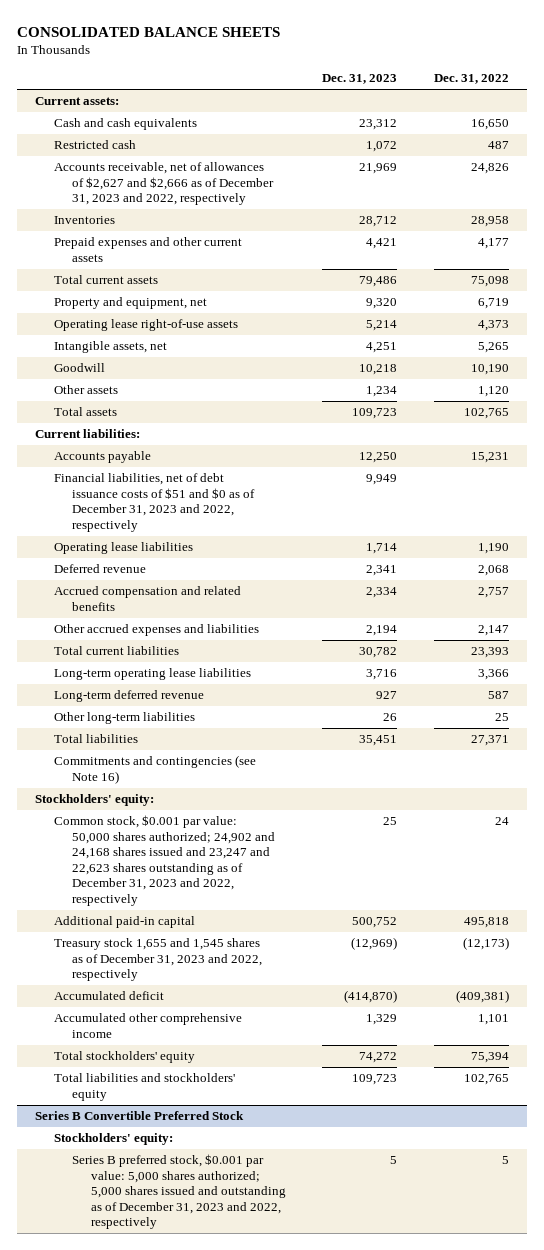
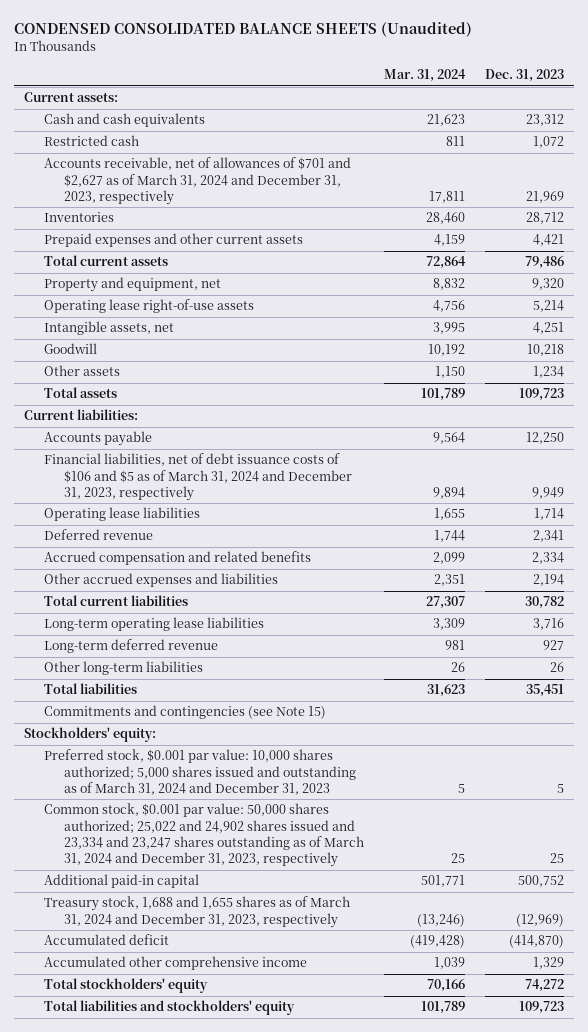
[16,26,280,37] CONSOLIDATED BALANCE SHEETS -> [14,22,473,38] CONDENSED CONSOLIDATED BALANCE SHEETS (Unaudited)
[433,74,509,85] Dec. 31, 2022 -> none
none -> [384,69,467,83] Mar. 31, 2024
[53,162,275,206] Accounts receivable, net of allowances of $2,627 and $2,666 as of December 31, 2023 and 2022, respectively -> [44,157,352,206] Accounts receivable, net of allowances of $701 and $2,627 as of March 31, 2024 and December 31, 2023, respectively
[53,473,256,532] Financial liabilities, net of debt issuance costs of $51 and $0 as of December 31, 2023 and 2022, respectively -> [44,453,353,502] Financial liabilities, net of debt issuance costs of $106 and $5 as of March 31, 2024 and December 31, 2023, respectively
[53,755,256,784] Commitments and contingencies (see Note 16) -> [44,705,327,720] Commitments and contingencies (see Note 15)
none -> [44,749,357,796] Preferred stock, $0.001 par value: 10,000 shares authorized; 5,000 shares issued and outstanding as of March 31, 2024 and December 31, 2023
[53,815,276,906] Common stock, $0.001 par value: 50,000 shares authorized; 24,902 and 24,168 shares issued and 23,247 and 22,623 shares outstanding as of December 31, 2023 and 2022, respectively -> [44,803,365,868] Common stock, $0.001 par value: 50,000 shares authorized; 25,022 and 24,902 shares issued and 23,334 and 23,247 shares outstanding as of March 31, 2024 and December 31, 2023, respectively
[53,938,263,982] Treasury stock 1,655 and 1,545 shares as of December 31, 2023 and 2022, respectively -> [44,896,351,928] Treasury stock, 1,688 and 1,655 shares as of March 31, 2024 and December 31, 2023, respectively
[35,1111,245,1121] Series B Convertible Preferred Stock -> none
[53,1133,173,1146] Stockholders' equity: -> none
[72,1154,286,1230] Series B preferred stock, $0.001 par value: 5,000 shares authorized; 5,000 shares issued and outstanding as of December 31, 2023 and 2022, respectively -> none

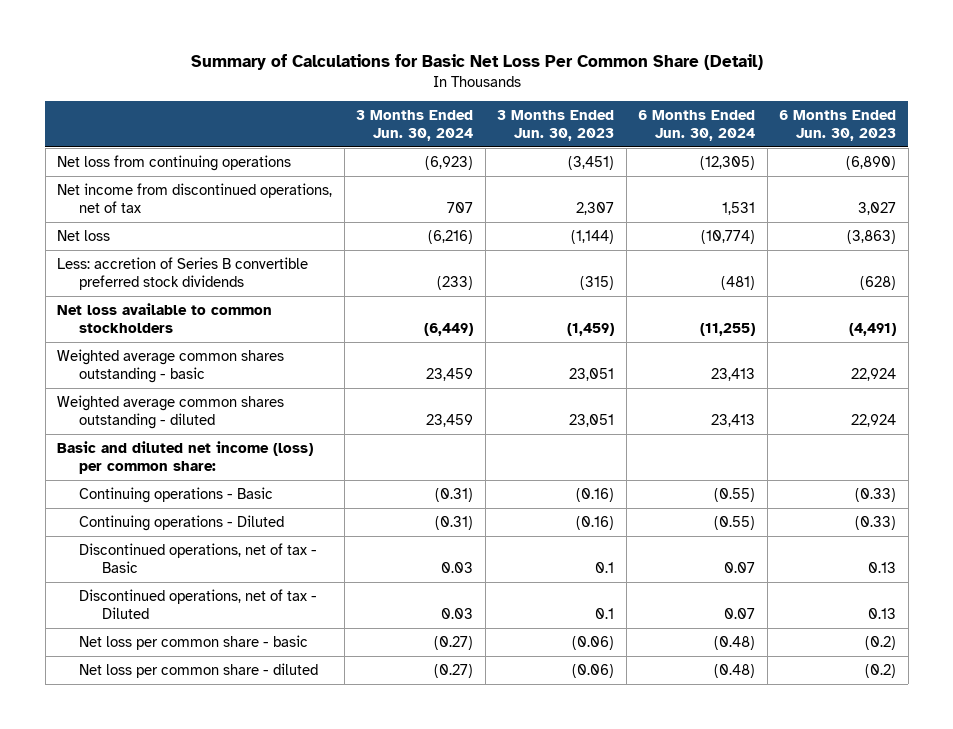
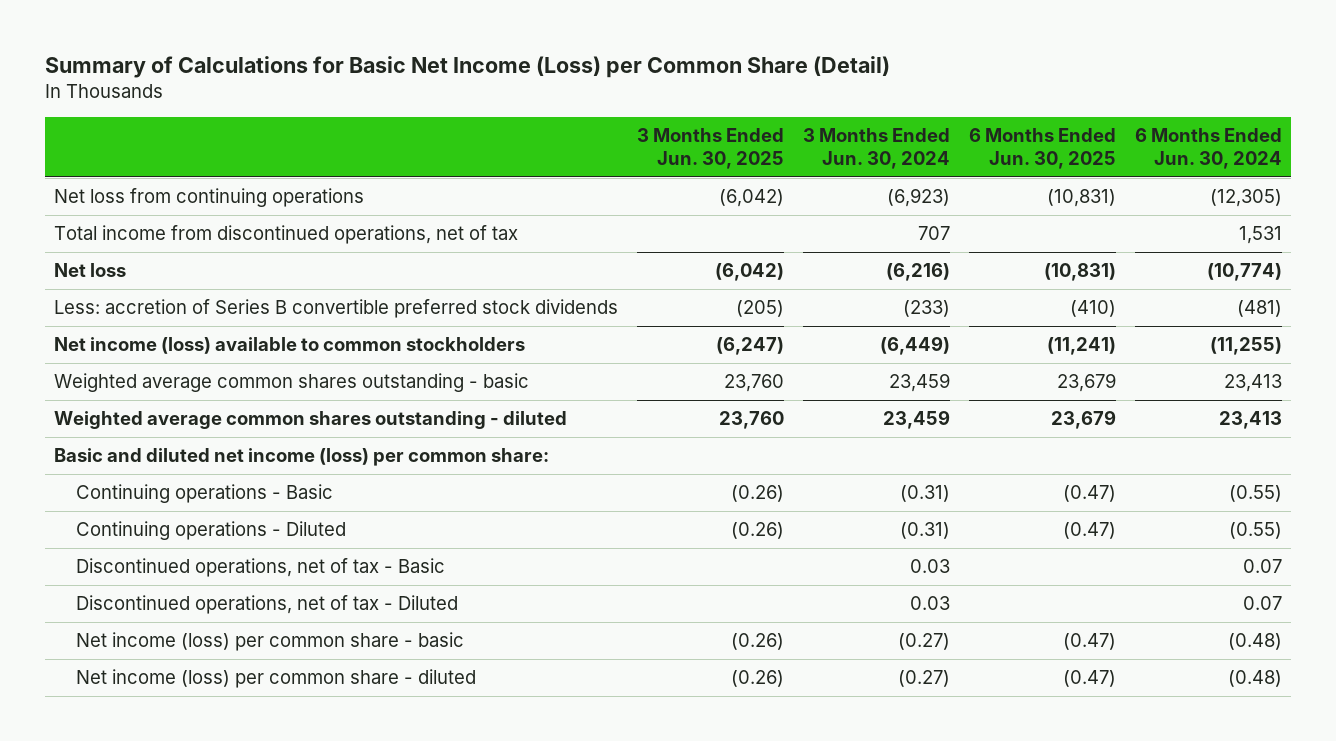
[190,54,763,71] Summary of Calculations for Basic Net Loss Per Common Share (Detail) -> [44,56,890,79] Summary of Calculations for Basic Net Income (Loss) per Common Share (Detail)
[497,109,615,141] 3 Months Ended Jun. 30, 2023 -> none
[779,109,897,141] 6 Months Ended Jun. 30, 2023 -> none
none -> [637,128,785,170] 3 Months Ended Jun. 30, 2025
none -> [968,128,1116,170] 6 Months Ended Jun. 30, 2025
[57,182,333,213] Net income from discontinued operations, net of tax -> [54,225,519,245] Total income from discontinued operations, net of tax
[57,302,273,333] Net loss available to common stockholders -> [54,337,526,355] Net income (loss) available to common stockholders
[79,634,309,650] Net loss per common share - basic -> [75,632,464,652] Net income (loss) per common share - basic
[79,662,319,678] Net loss per common share - diluted -> [75,669,476,689] Net income (loss) per common share - diluted

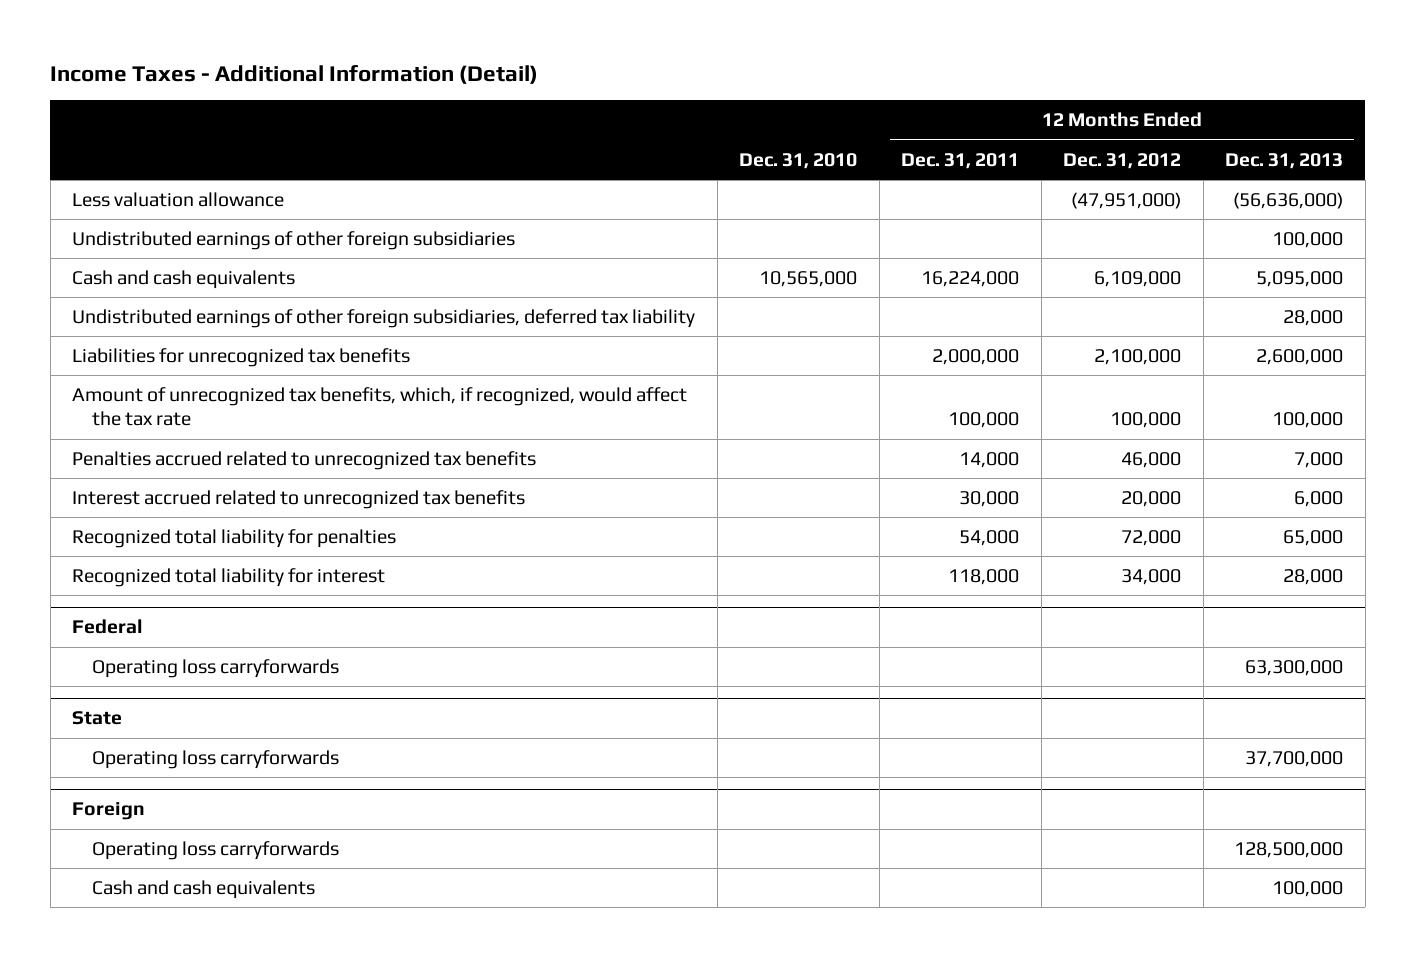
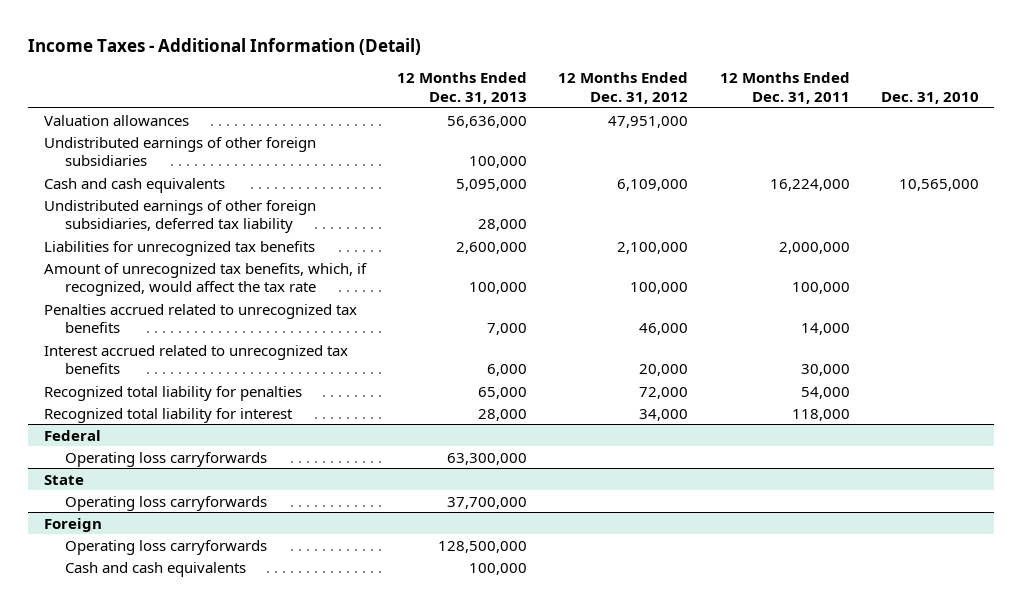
[72,192,285,208] Less valuation allowance -> [43,114,189,126] Valuation allowances
[1071,192,1182,210] (47,951,000) -> [608,115,689,128] 47,951,000
[1233,192,1344,210] (56,636,000) -> [447,115,528,128] 56,636,000

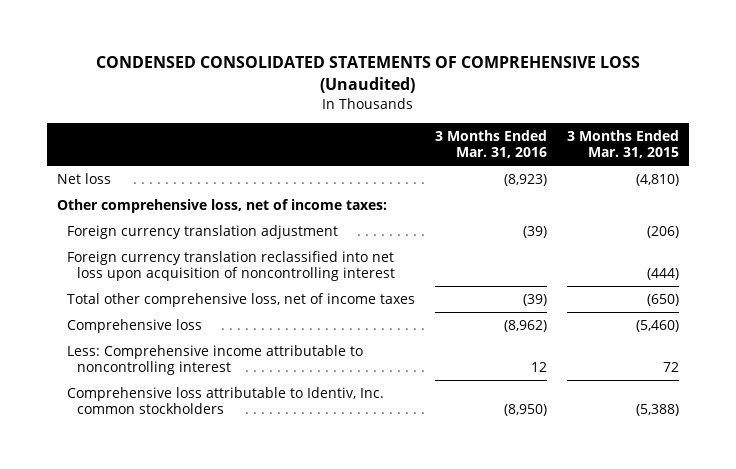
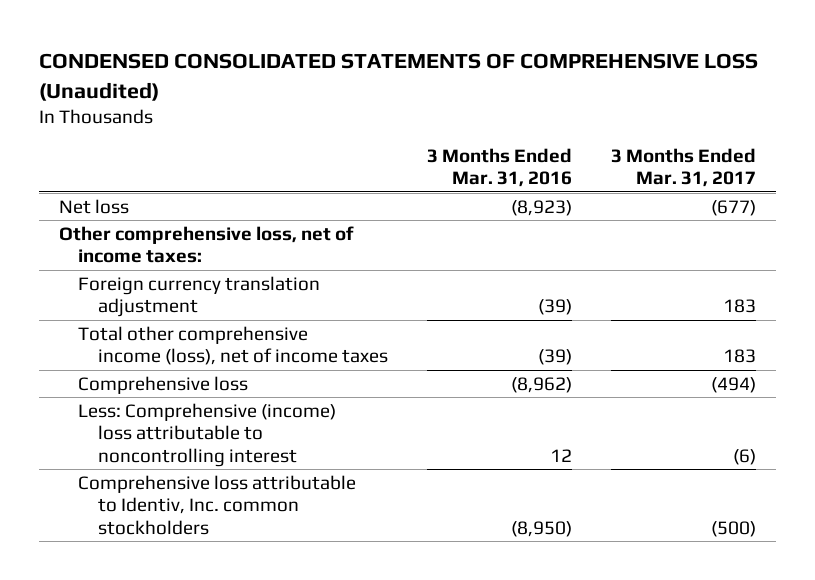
[566,130,679,159] 3 Months Ended Mar. 31, 2015 -> none
none -> [611,148,757,188] 3 Months Ended Mar. 31, 2017
[66,250,395,282] Foreign currency translation reclassified into net loss upon acquisition of noncontrolling interest -> none
[66,292,415,307] Total other comprehensive loss, net of income taxes -> [78,325,388,366] Total other comprehensive income (loss), net of income taxes
[66,344,363,376] Less: Comprehensive income attributable to noncontrolling interest -> [78,402,337,467] Less: Comprehensive (income) loss attributable to noncontrolling interest

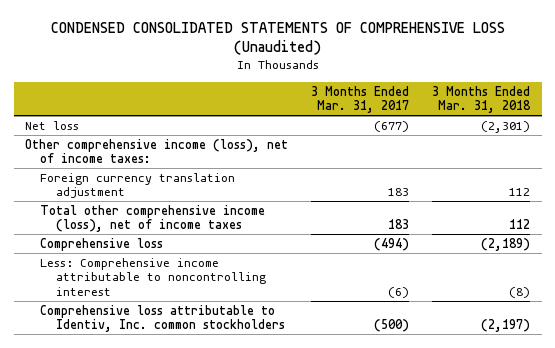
[426,148,572,188] 3 Months Ended Mar. 31, 2016 -> none
none -> [432,85,532,114] 3 Months Ended Mar. 31, 2018
[58,225,354,264] Other comprehensive loss, net of income taxes: -> [25,138,289,164] Other comprehensive income (loss), net of income taxes:
[78,402,337,467] Less: Comprehensive (income) loss attributable to noncontrolling interest -> [40,257,266,296] Less: Comprehensive income attributable to noncontrolling interest

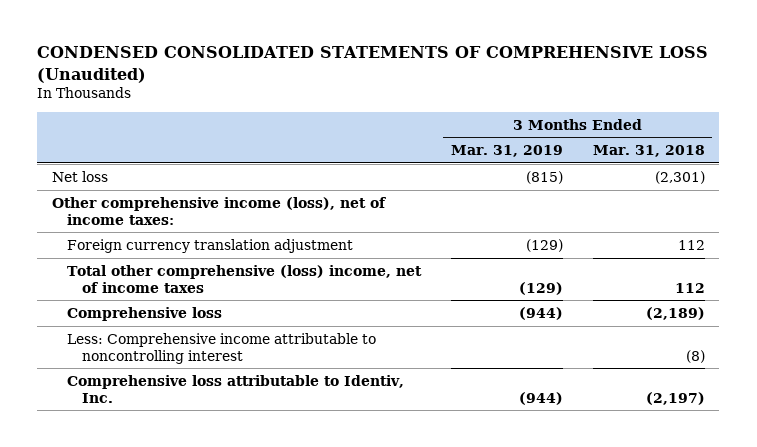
[311,85,410,114] 3 Months Ended Mar. 31, 2017 -> none
none -> [450,145,563,158] Mar. 31, 2019
[40,204,266,233] Total other comprehensive income (loss), net of income taxes -> [66,264,422,293] Total other comprehensive (loss) income, net of income taxes
[40,304,285,333] Comprehensive loss attributable to Identiv, Inc. common stockholders -> [66,374,404,403] Comprehensive loss attributable to Identiv, Inc.

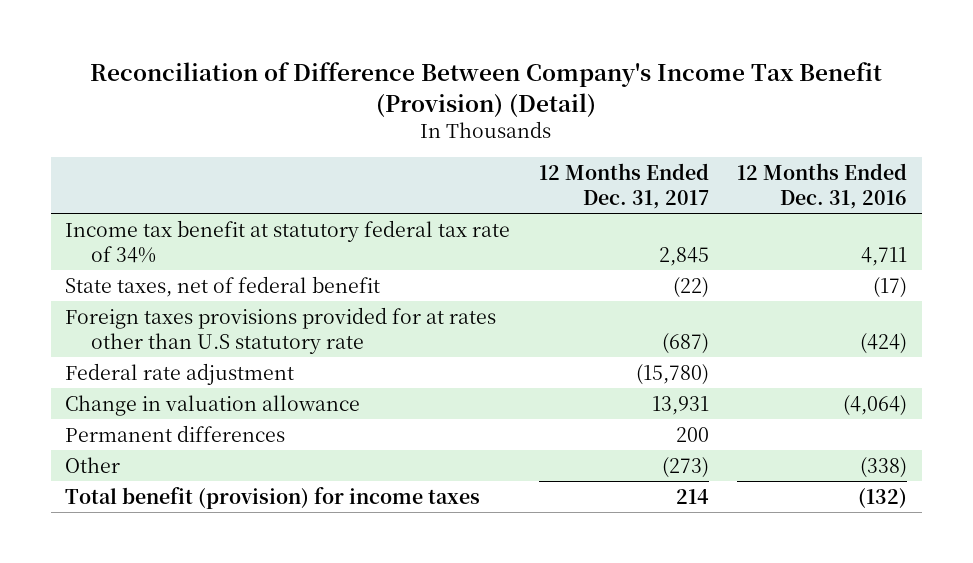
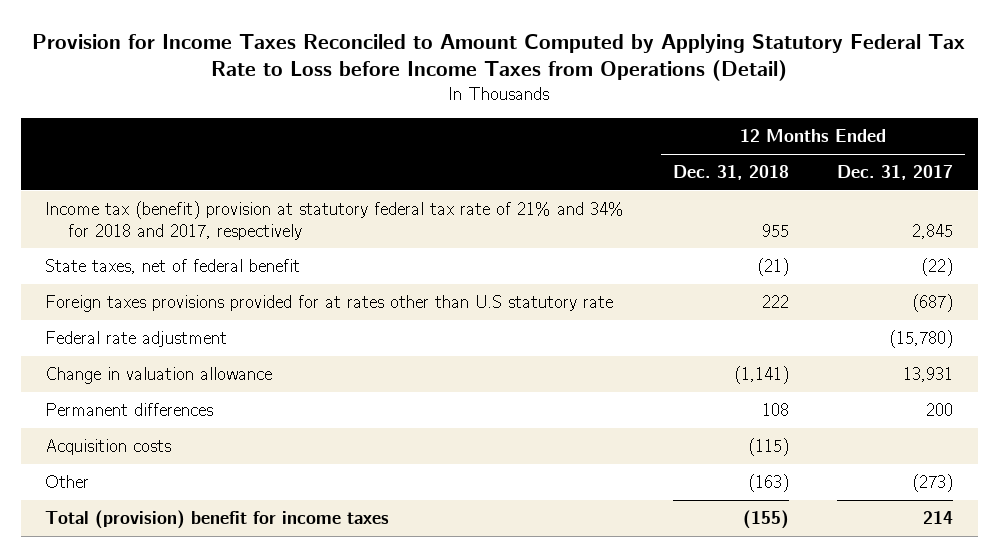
[90,62,883,117] Reconciliation of Difference Between Company's Income Tax Benefit (Provision) (Detail) -> [32,33,966,82] Provision for Income Taxes Reconciled to Amount Computed by Applying Statutory Federal Tax Rate to Loss before Income Taxes from Operations (Detail)
[737,163,908,210] 12 Months Ended Dec. 31, 2016 -> none
none -> [672,165,789,181] Dec. 31, 2018
[65,219,511,263] Income tax benefit at statutory federal tax rate of 34% -> [45,201,625,240] Income tax (benefit) provision at statutory federal tax rate of 21% and 34% for 2018 and 2017, respectively
none -> [45,439,172,456] Acquisition costs
[65,486,481,509] Total benefit (provision) for income taxes -> [45,510,390,530] Total (provision) benefit for income taxes

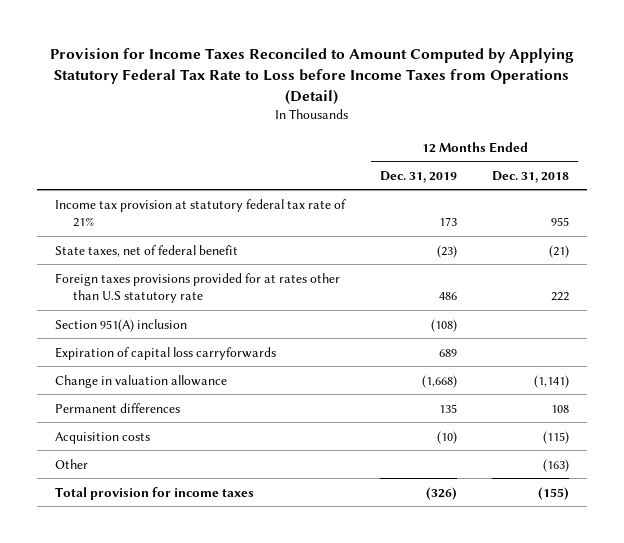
[837,165,954,181] Dec. 31, 2017 -> none
none -> [380,170,458,183] Dec. 31, 2019
[45,201,625,240] Income tax (benefit) provision at statutory federal tax rate of 21% and 34% for 2018 and 2017, respectively -> [54,198,346,228] Income tax provision at statutory federal tax rate of 21%
[45,331,228,348] Federal rate adjustment -> none
none -> [54,318,187,332] Section 951(A) inclusion
none -> [54,346,276,360] Expiration of capital loss carryforwards
[45,510,390,530] Total (provision) benefit for income taxes -> [54,486,254,500] Total provision for income taxes

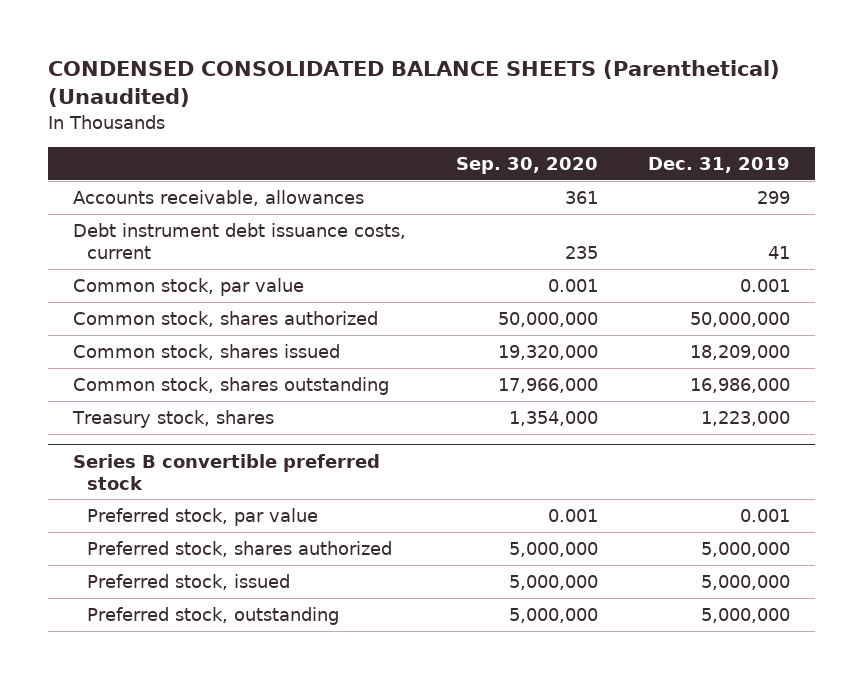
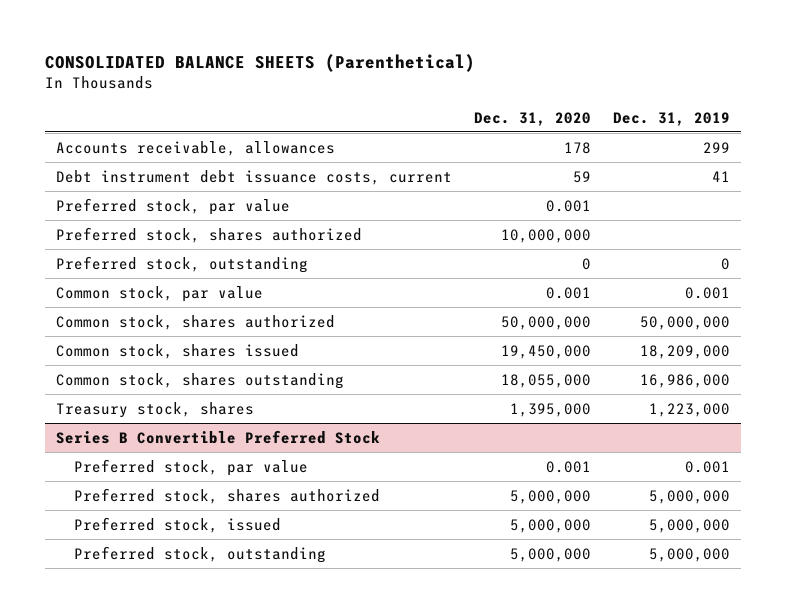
[48,60,781,108] CONDENSED CONSOLIDATED BALANCE SHEETS (Parenthetical) (Unaudited) -> [44,53,475,72] CONSOLIDATED BALANCE SHEETS (Parenthetical)
[456,157,599,175] Sep. 30, 2020 -> none
none -> [473,111,591,126] Dec. 31, 2020
none -> [55,197,290,215] Preferred stock, par value
none -> [55,226,362,243] Preferred stock, shares authorized
none -> [55,255,308,273] Preferred stock, outstanding
[73,453,381,490] Series B convertible preferred stock -> [55,429,380,444] Series B Convertible Preferred Stock

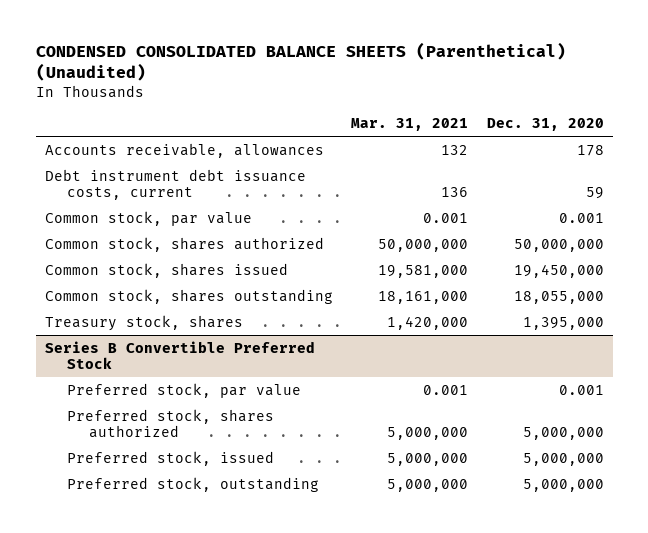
[44,53,475,72] CONSOLIDATED BALANCE SHEETS (Parenthetical) -> [35,42,566,82] CONDENSED CONSOLIDATED BALANCE SHEETS (Parenthetical) (Unaudited)
[612,111,730,126] Dec. 31, 2019 -> none
none -> [351,118,469,132] Mar. 31, 2021
[55,197,290,215] Preferred stock, par value -> none
[55,226,362,243] Preferred stock, shares authorized -> none
[55,255,308,273] Preferred stock, outstanding -> none

